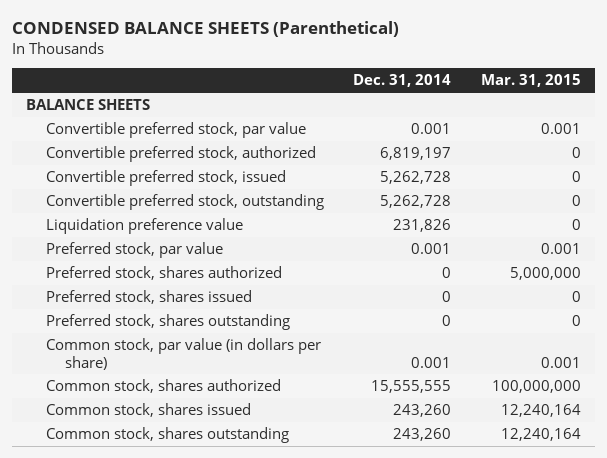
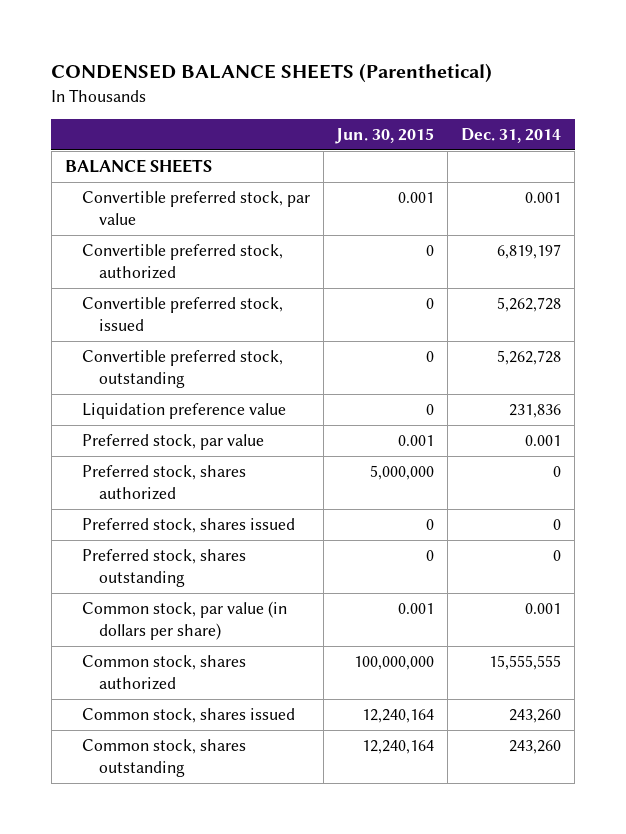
[480,74,581,88] Mar. 31, 2015 -> none
none -> [335,128,435,145] Jun. 30, 2015
[393,219,452,233] 231,826 -> [509,403,562,418] 231,836

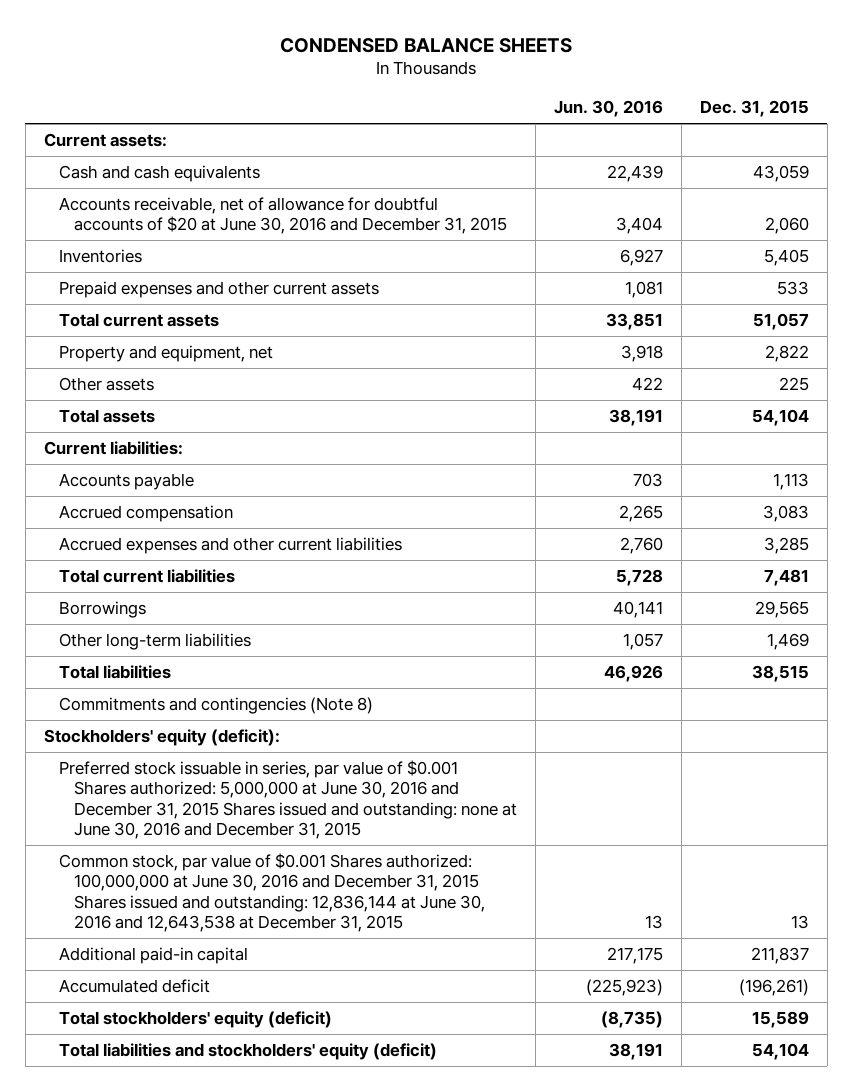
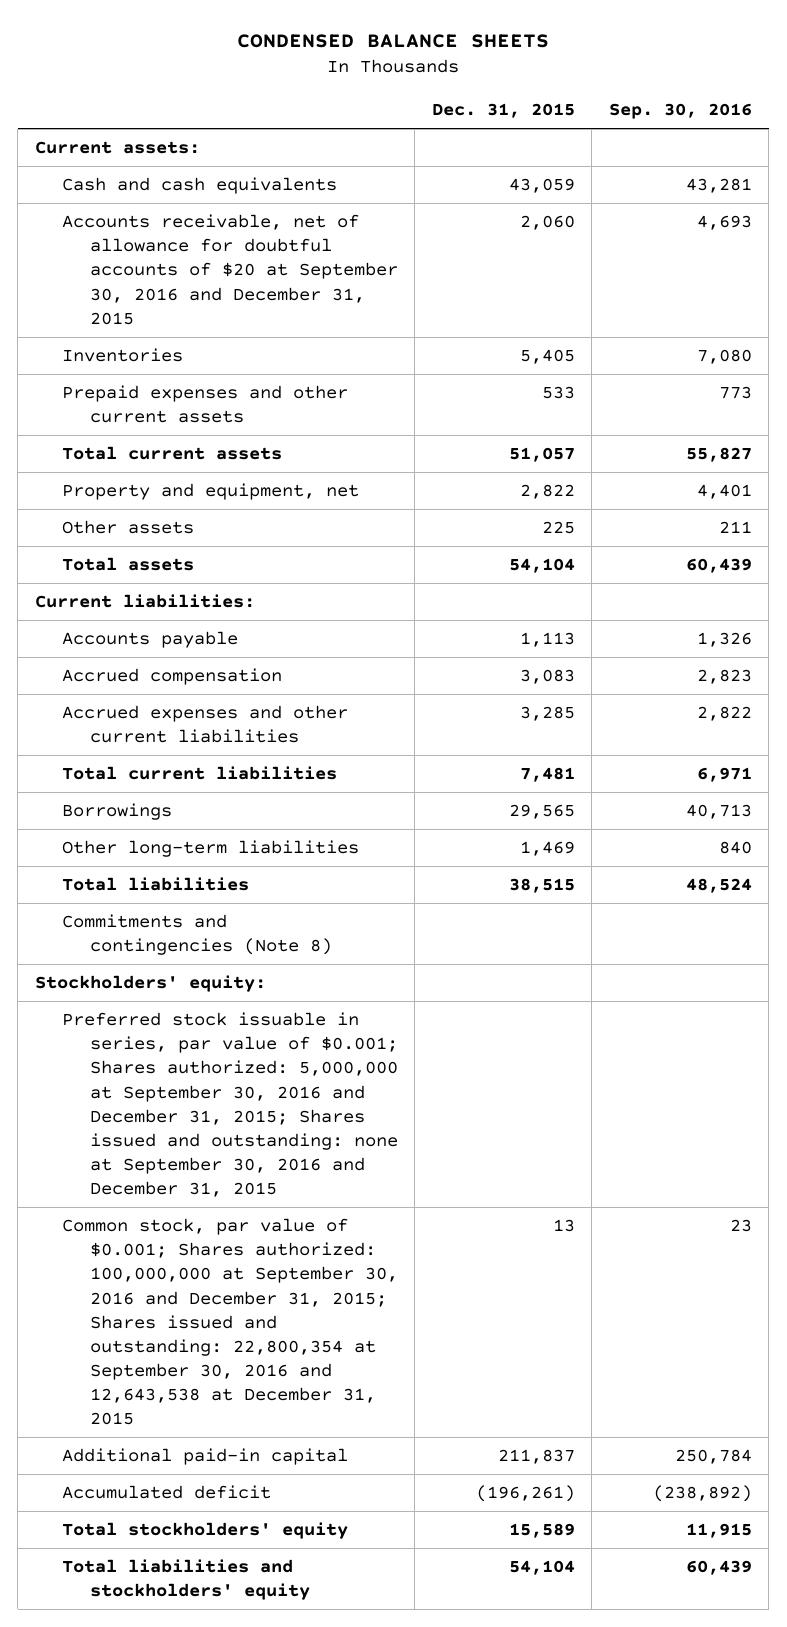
[553,100,663,118] Jun. 30, 2016 -> none
none -> [608,103,752,120] Sep. 30, 2016
[58,196,507,235] Accounts receivable, net of allowance for doubtful accounts of $20 at June 30, 2016 and December 31, 2015 -> [62,214,398,325] Accounts receivable, net of allowance for doubtful accounts of $20 at September 30, 2016 and December 31, 2015
[43,728,280,746] Stockholders' equity (deficit): -> [34,975,266,993] Stockholders' equity:
[58,759,517,840] Preferred stock issuable in series, par value of $0.001 Shares authorized: 5,000,000 at June 30, 2016 and December 31, 2015 Shares issued and outstanding: none at June 30, 2016 and December 31, 2015 -> [62,1012,398,1198] Preferred stock issuable in series, par value of $0.001; Shares authorized: 5,000,000 at September 30, 2016 and December 31, 2015; Shares issued and outstanding: none at September 30, 2016 and December 31, 2015
[58,852,485,933] Common stock, par value of $0.001 Shares authorized: 100,000,000 at June 30, 2016 and December 31, 2015 Shares issued and outstanding: 12,836,144 at June 30, 2016 and 12,643,538 at December 31, 2015 -> [62,1218,398,1426] Common stock, par value of $0.001; Shares authorized: 100,000,000 at September 30, 2016 and December 31, 2015; Shares issued and outstanding: 22,800,354 at September 30, 2016 and 12,643,538 at December 31, 2015
[58,1010,332,1028] Total stockholders' equity (deficit) -> [62,1522,349,1540] Total stockholders' equity
[58,1042,437,1060] Total liabilities and stockholders' equity (deficit) -> [62,1559,310,1601] Total liabilities and stockholders' equity

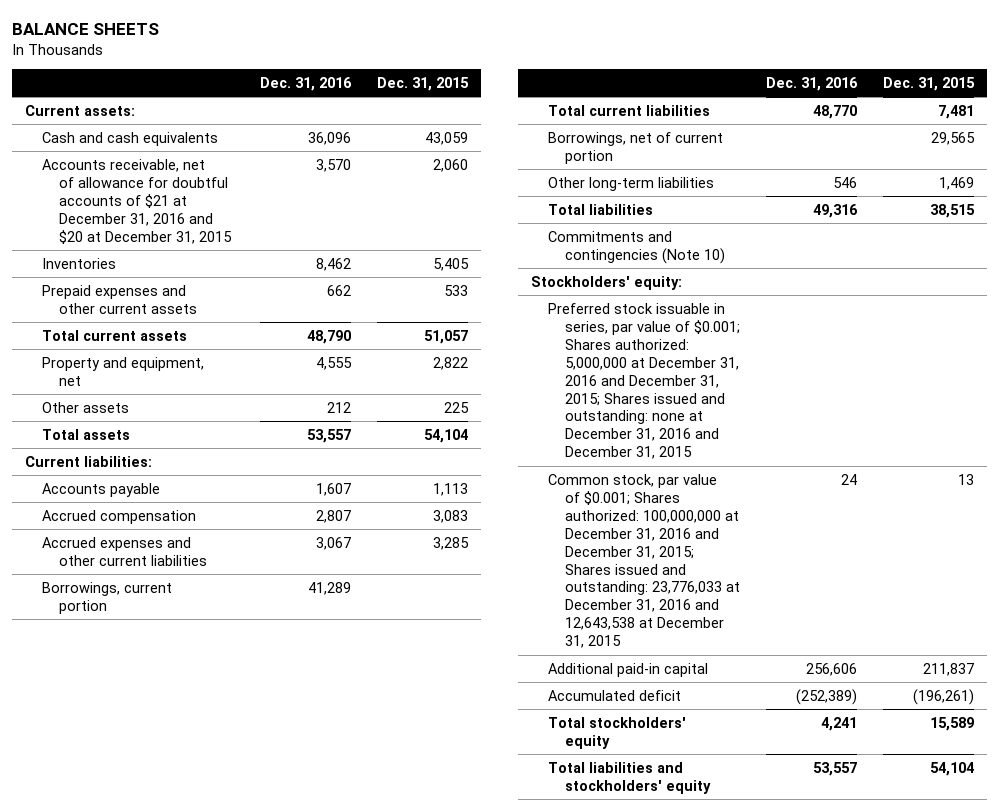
[237,33,550,48] CONDENSED BALANCE SHEETS -> [12,22,160,35] BALANCE SHEETS
[608,103,752,120] Sep. 30, 2016 -> none
none -> [260,77,353,92] Dec. 31, 2016
[62,214,398,325] Accounts receivable, net of allowance for doubtful accounts of $20 at September 30, 2016 and December 31, 2015 -> [42,158,233,244] Accounts receivable, net of allowance for doubtful accounts of $21 at December 31, 2016 and $20 at December 31, 2015
none -> [42,581,173,614] Borrowings, current portion
[62,803,173,821] Borrowings -> [547,131,723,164] Borrowings, net of current portion
[62,914,332,956] Commitments and contingencies (Note 8) -> [547,230,725,264] Commitments and contingencies (Note 10)
[62,1012,398,1198] Preferred stock issuable in series, par value of $0.001; Shares authorized: 5,000,000 at September 30, 2016 and December 31, 2015; Shares issued and outstanding: none at September 30, 2016 and December 31, 2015 -> [547,302,740,460] Preferred stock issuable in series, par value of $0.001; Shares authorized: 5,000,000 at December 31, 2016 and December 31, 2015; Shares issued and outstanding: none at December 31, 2016 and December 31, 2015
[62,1218,398,1426] Common stock, par value of $0.001; Shares authorized: 100,000,000 at September 30, 2016 and December 31, 2015; Shares issued and outstanding: 22,800,354 at September 30, 2016 and 12,643,538 at December 31, 2015 -> [547,473,740,649] Common stock, par value of $0.001; Shares authorized: 100,000,000 at December 31, 2016 and December 31, 2015; Shares issued and outstanding: 23,776,033 at December 31, 2016 and 12,643,538 at December 31, 2015

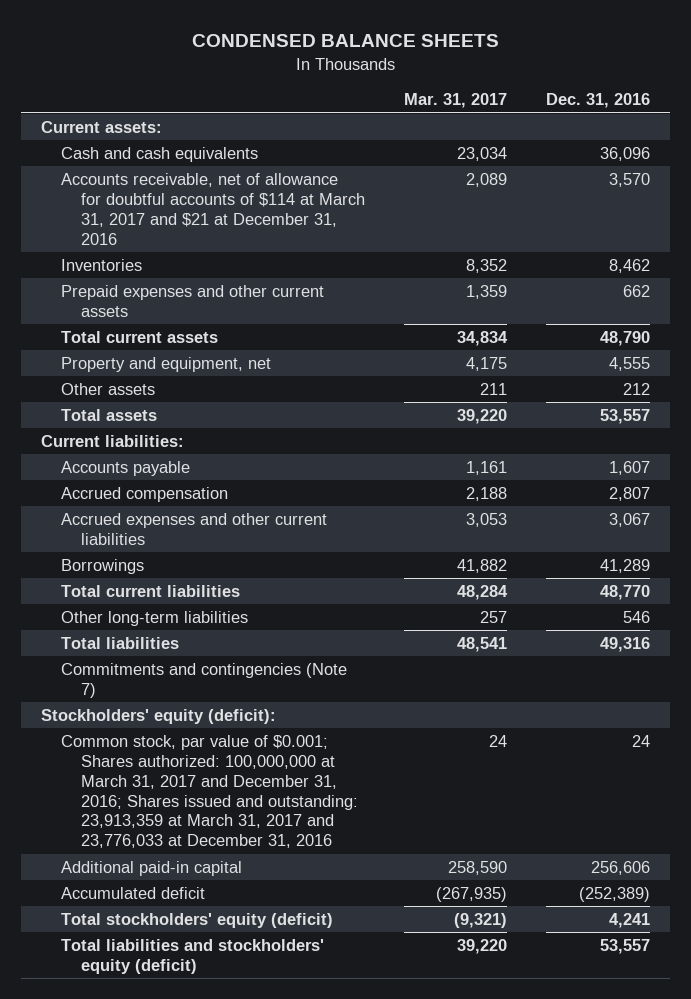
[12,22,160,35] BALANCE SHEETS -> [191,34,499,48] CONDENSED BALANCE SHEETS
[377,77,470,92] Dec. 31, 2015 -> none
none -> [404,93,508,109] Mar. 31, 2017
[42,158,233,244] Accounts receivable, net of allowance for doubtful accounts of $21 at December 31, 2016 and $20 at December 31, 2015 -> [61,172,366,245] Accounts receivable, net of allowance for doubtful accounts of $114 at March 31, 2017 and $21 at December 31, 2016
[42,581,173,614] Borrowings, current portion -> [61,558,145,574] Borrowings
[547,131,723,164] Borrowings, net of current portion -> none
[547,302,740,460] Preferred stock issuable in series, par value of $0.001; Shares authorized: 5,000,000 at December 31, 2016 and December 31, 2015; Shares issued and outstanding: none at December 31, 2016 and December 31, 2015 -> none
[547,230,725,264] Commitments and contingencies (Note 10) -> [61,662,348,698] Commitments and contingencies (Note 7)
[530,275,682,290] Stockholders' equity: -> [40,708,276,724] Stockholders' equity (deficit):
[547,473,740,649] Common stock, par value of $0.001; Shares authorized: 100,000,000 at December 31, 2016 and December 31, 2015; Shares issued and outstanding: 23,776,033 at December 31, 2016 and 12,643,538 at December 31, 2015 -> [61,734,359,849] Common stock, par value of $0.001; Shares authorized: 100,000,000 at March 31, 2017 and December 31, 2016; Shares issued and outstanding: 23,913,359 at March 31, 2017 and 23,776,033 at December 31, 2016
[547,716,686,749] Total stockholders' equity -> [61,912,334,928] Total stockholders' equity (deficit)
[547,761,711,794] Total liabilities and stockholders' equity -> [61,938,325,974] Total liabilities and stockholders' equity (deficit)

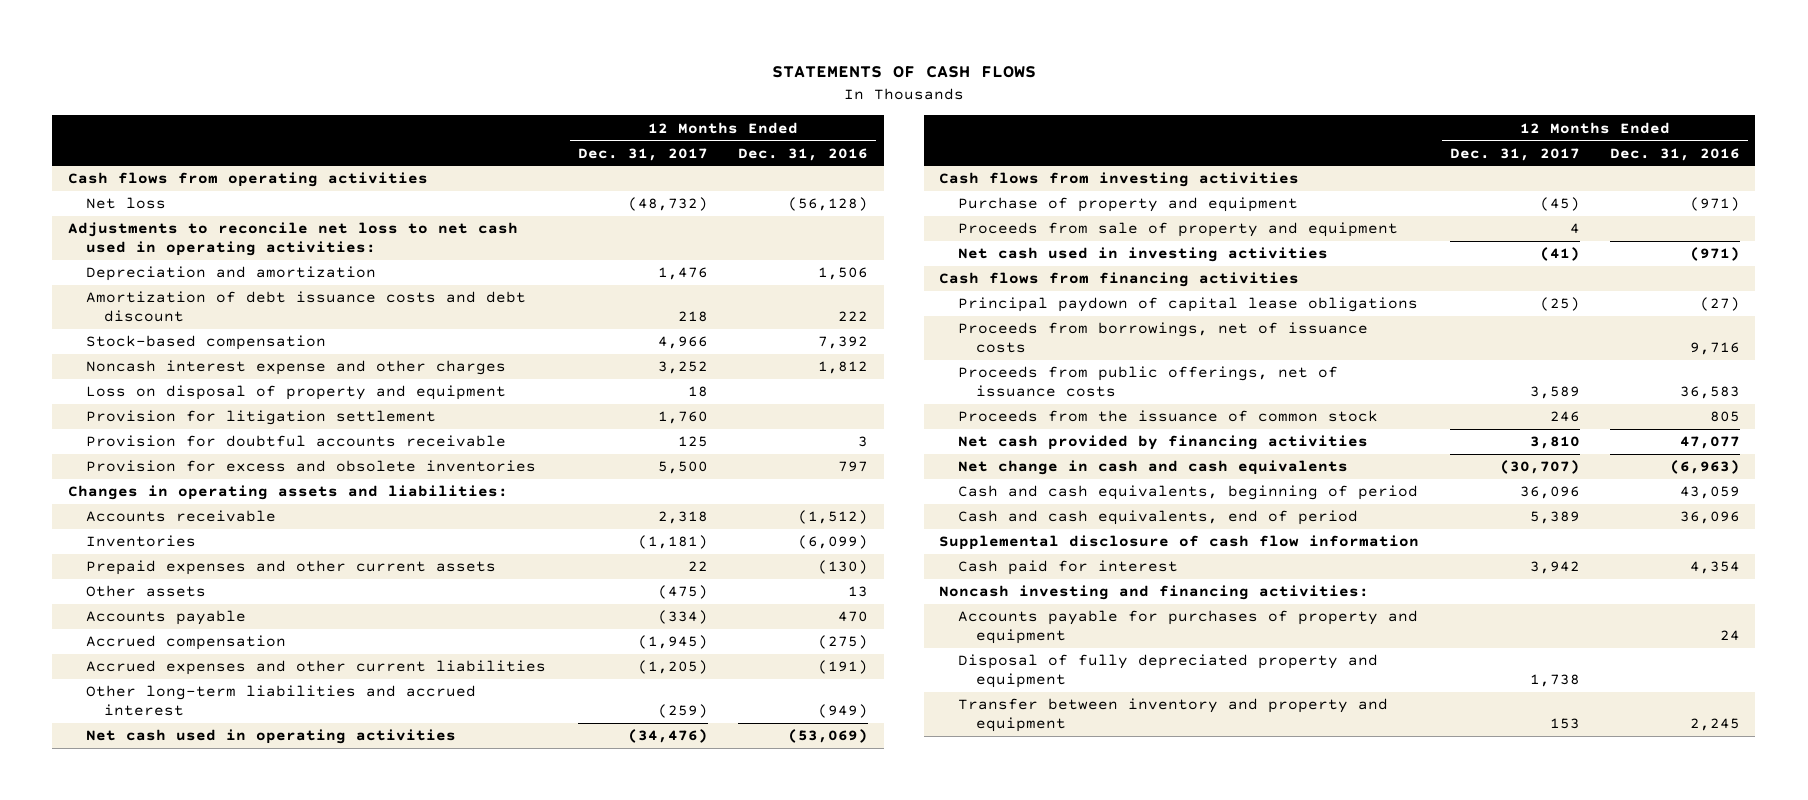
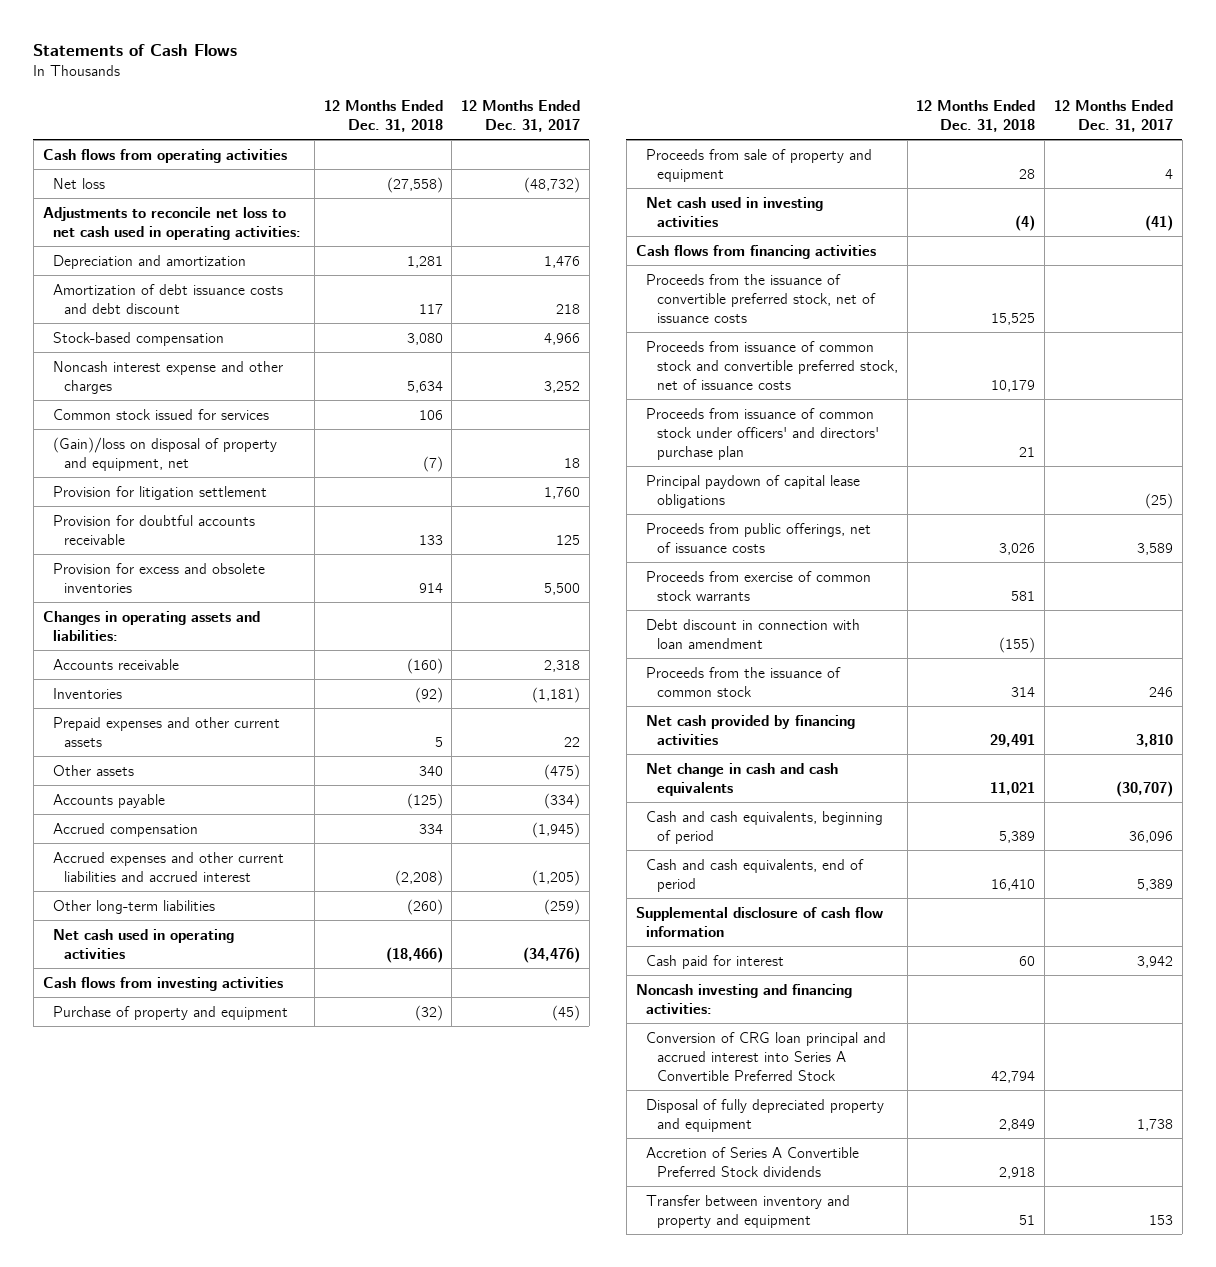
[771,66,1036,79] STATEMENTS OF CASH FLOWS -> [33,44,238,57] Statements of Cash Flows
[738,147,869,161] Dec. 31, 2016 -> none
none -> [323,99,443,132] 12 Months Ended Dec. 31, 2018
none -> [53,408,270,420] Common stock issued for services
[86,385,507,401] Loss on disposal of property and equipment -> [53,436,278,471] (Gain)/loss on disposal of property and equipment, net
[86,660,547,676] Accrued expenses and other current liabilities -> [53,851,285,882] Accrued expenses and other current liabilities and accrued interest
[86,685,477,717] Other long-term liabilities and accrued interest -> [53,899,216,914] Other long-term liabilities
none -> [646,273,876,323] Proceeds from the issuance of convertible preferred stock, net of issuance costs
none -> [646,340,898,390] Proceeds from issuance of common stock and convertible preferred stock, net of issuance costs
none -> [646,407,879,460] Proceeds from issuance of common stock under officers' and directors' purchase plan
[957,322,1368,354] Proceeds from borrowings, net of issuance costs -> none
none -> [646,570,872,601] Proceeds from exercise of common stock warrants
none -> [646,618,861,649] Debt discount in connection with loan amendment
[957,610,1418,645] Accounts payable for purchases of property and equipment -> none
none -> [646,1031,887,1081] Conversion of CRG loan principal and accrued interest into Series A Convertible Preferred Stock
none -> [646,1146,860,1177] Accretion of Series A Convertible Preferred Stock dividends

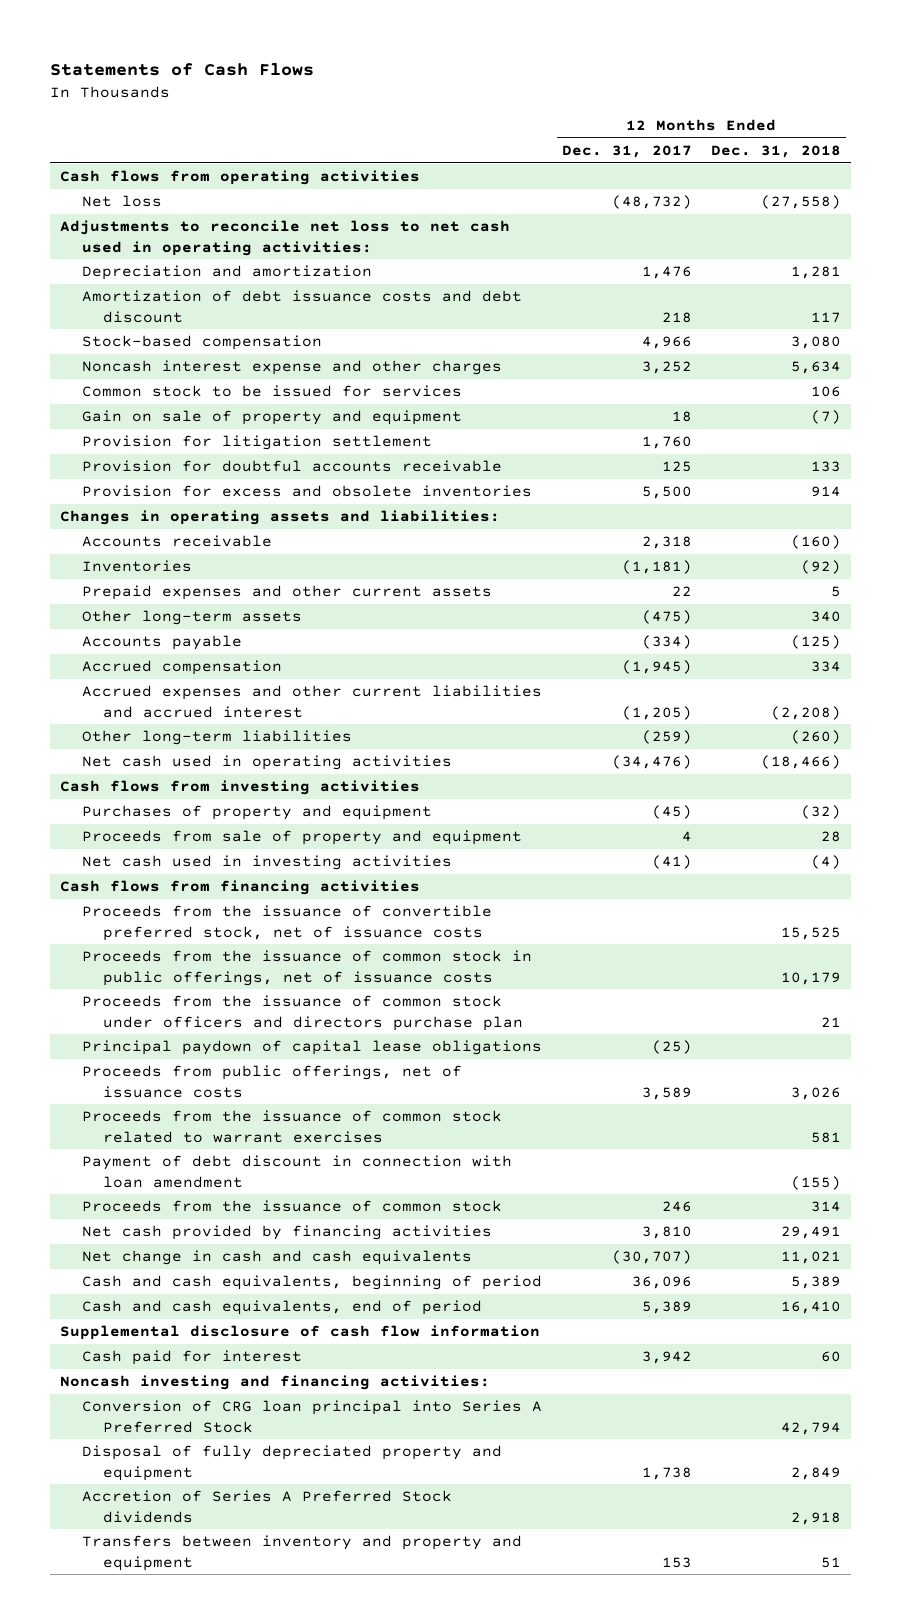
[53,408,270,420] Common stock issued for services -> [81,385,462,398] Common stock to be issued for services
[53,436,278,471] (Gain)/loss on disposal of property and equipment, net -> [81,410,462,426] Gain on sale of property and equipment
[53,764,135,776] Other assets -> [81,610,302,626] Other long-term assets
[53,1005,289,1020] Purchase of property and equipment -> [81,805,432,821] Purchases of property and equipment
[646,340,898,390] Proceeds from issuance of common stock and convertible preferred stock, net of issuance costs -> [81,950,532,986] Proceeds from the issuance of common stock in public offerings, net of issuance costs
[646,407,879,460] Proceeds from issuance of common stock under officers' and directors' purchase plan -> [81,995,524,1031] Proceeds from the issuance of common stock under officers and directors purchase plan
[646,570,872,601] Proceeds from exercise of common stock warrants -> [81,1110,502,1143] Proceeds from the issuance of common stock related to warrant exercises
[646,618,861,649] Debt discount in connection with loan amendment -> [81,1155,512,1188] Payment of debt discount in connection with loan amendment
[646,1031,887,1081] Conversion of CRG loan principal and accrued interest into Series A Convertible Preferred Stock -> [81,1400,542,1433] Conversion of CRG loan principal into Series A Preferred Stock
[646,1146,860,1177] Accretion of Series A Convertible Preferred Stock dividends -> [81,1490,452,1523] Accretion of Series A Preferred Stock dividends
[646,1194,851,1228] Transfer between inventory and property and equipment -> [81,1535,522,1571] Transfers between inventory and property and equipment

